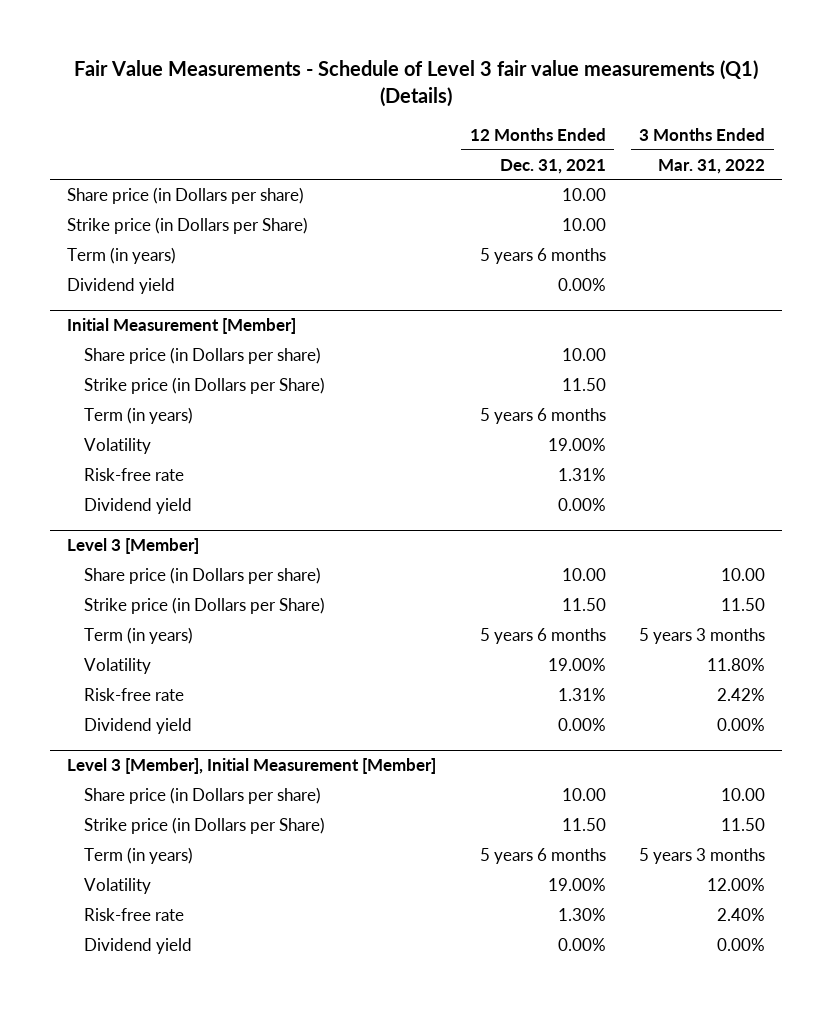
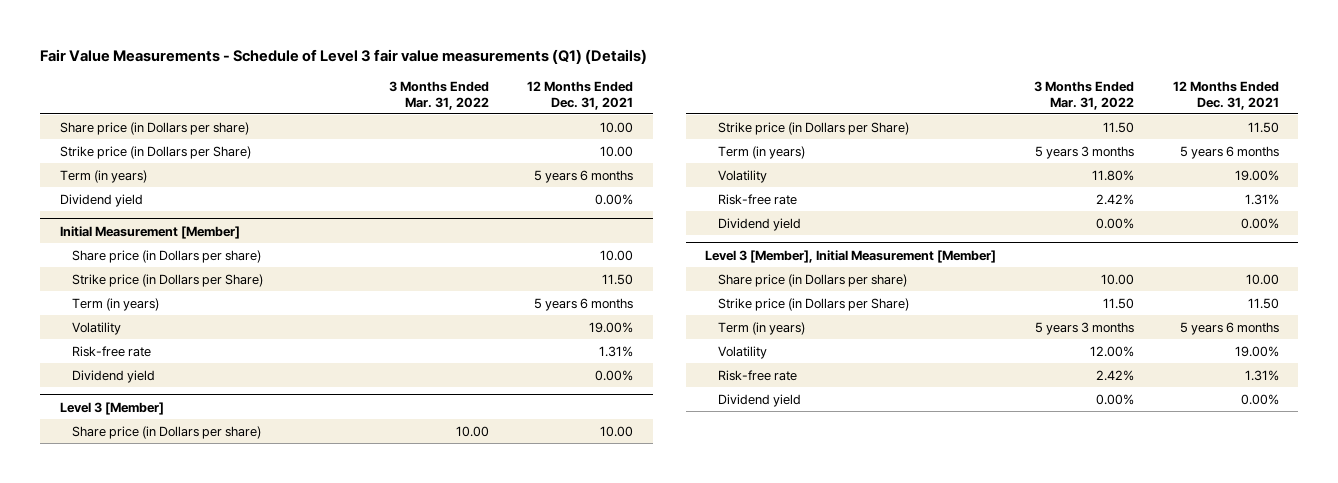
[557,908,606,922] 1.30% -> [1244,369,1279,381] 1.31%
[717,908,766,922] 2.40% -> [1096,369,1135,381] 2.42%

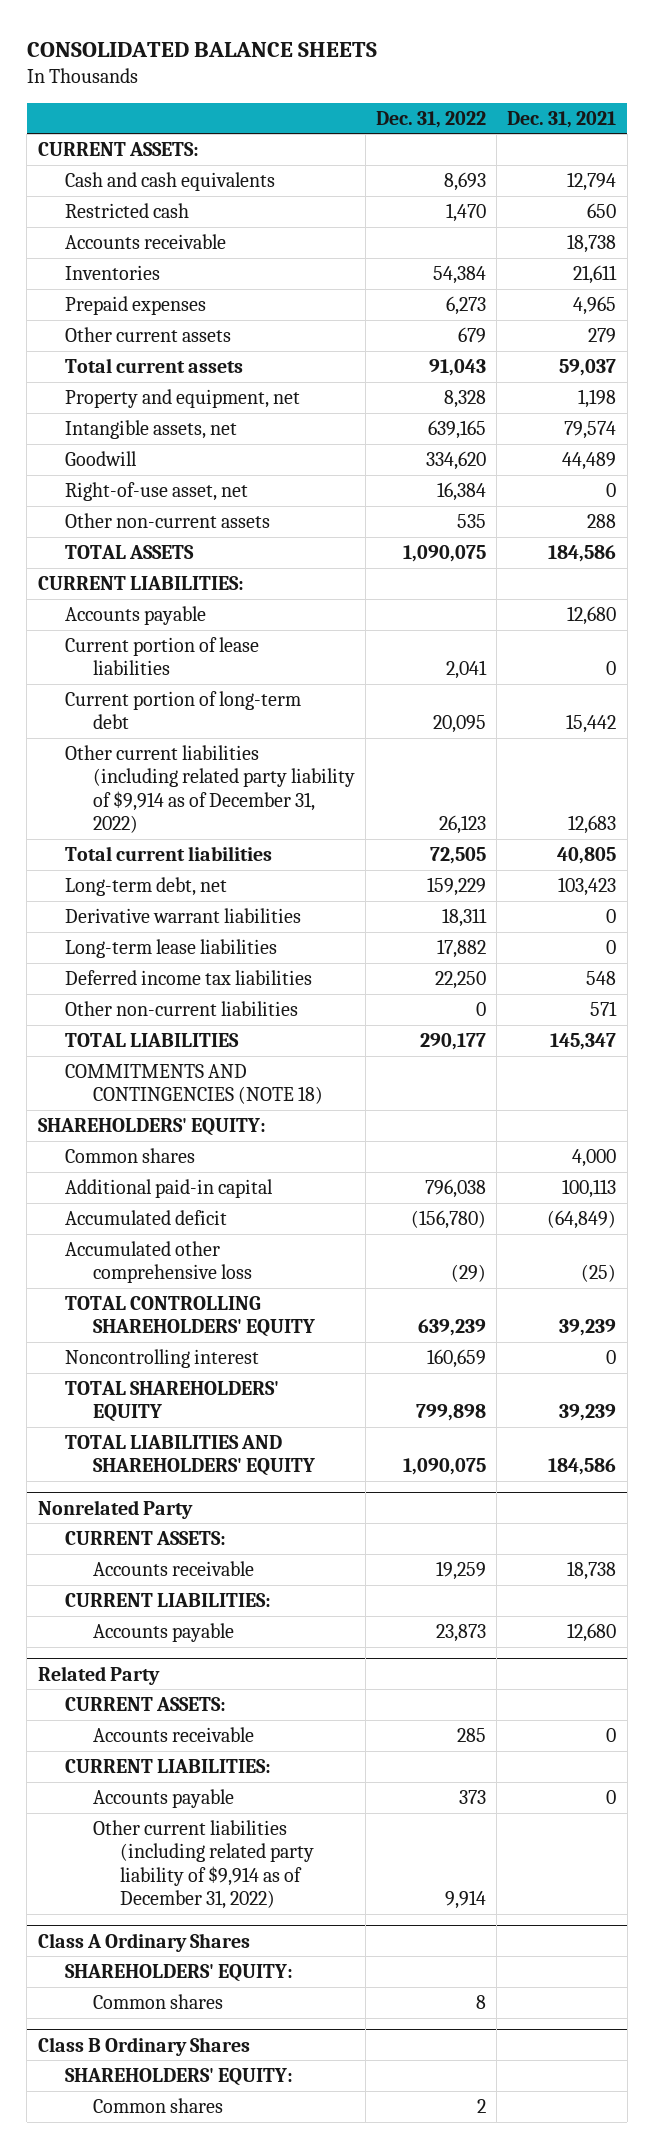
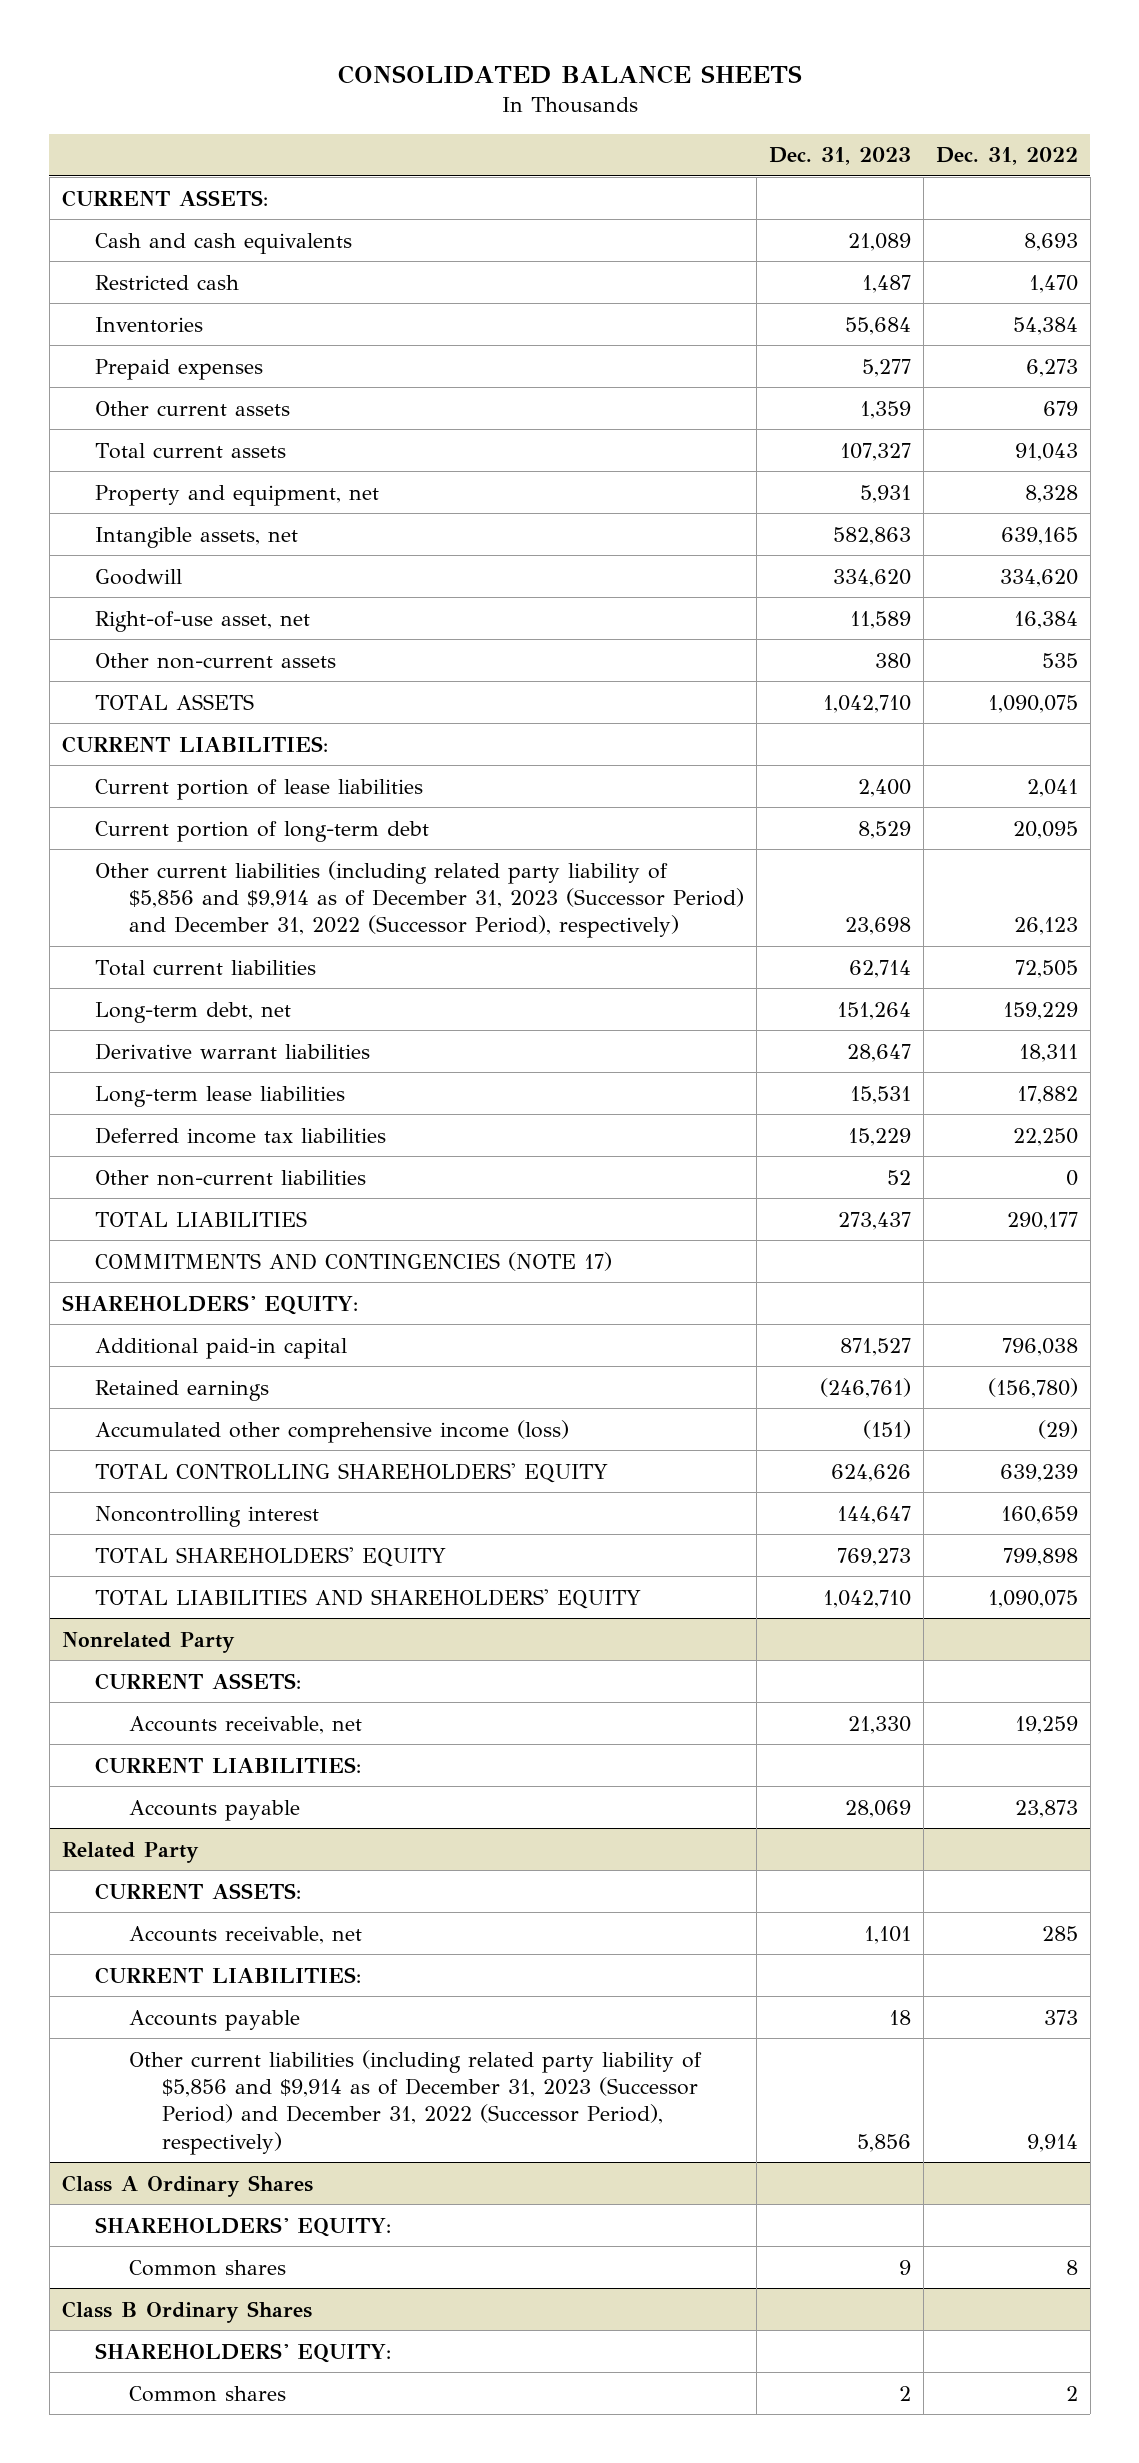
[507,110,617,128] Dec. 31, 2021 -> none
none -> [768,147,911,166] Dec. 31, 2023
[65,233,227,249] Accounts receivable -> none
[65,605,207,625] Accounts payable -> none
[65,744,355,834] Other current liabilities (including related party liability of $9,914 as of December 31, 2022) -> [95,860,744,939] Other current liabilities (including related party liability of $5,856 and $9,914 as of December 31, 2023 (Successor Period) and December 31, 2022 (Successor Period), respectively)
[65,1063,323,1105] COMMITMENTS AND CONTINGENCIES (NOTE 18) -> [95,1251,613,1271] COMMITMENTS AND CONTINGENCIES (NOTE 17)
[65,1147,196,1163] Common shares -> none
[65,1209,228,1225] Accumulated deficit -> [95,1379,270,1401] Retained earnings
[65,1240,252,1284] Accumulated other comprehensive loss -> [95,1419,570,1443] Accumulated other comprehensive income (loss)
[92,1560,254,1576] Accounts receivable -> [128,1715,362,1734] Accounts receivable, net
[92,1726,254,1742] Accounts receivable -> [128,1925,362,1944] Accounts receivable, net
[92,1819,315,1910] Other current liabilities (including related party liability of $9,914 as of December 31, 2022) -> [128,2049,702,2155] Other current liabilities (including related party liability of $5,856 and $9,914 as of December 31, 2023 (Successor Period) and December 31, 2022 (Successor Period), respectively)

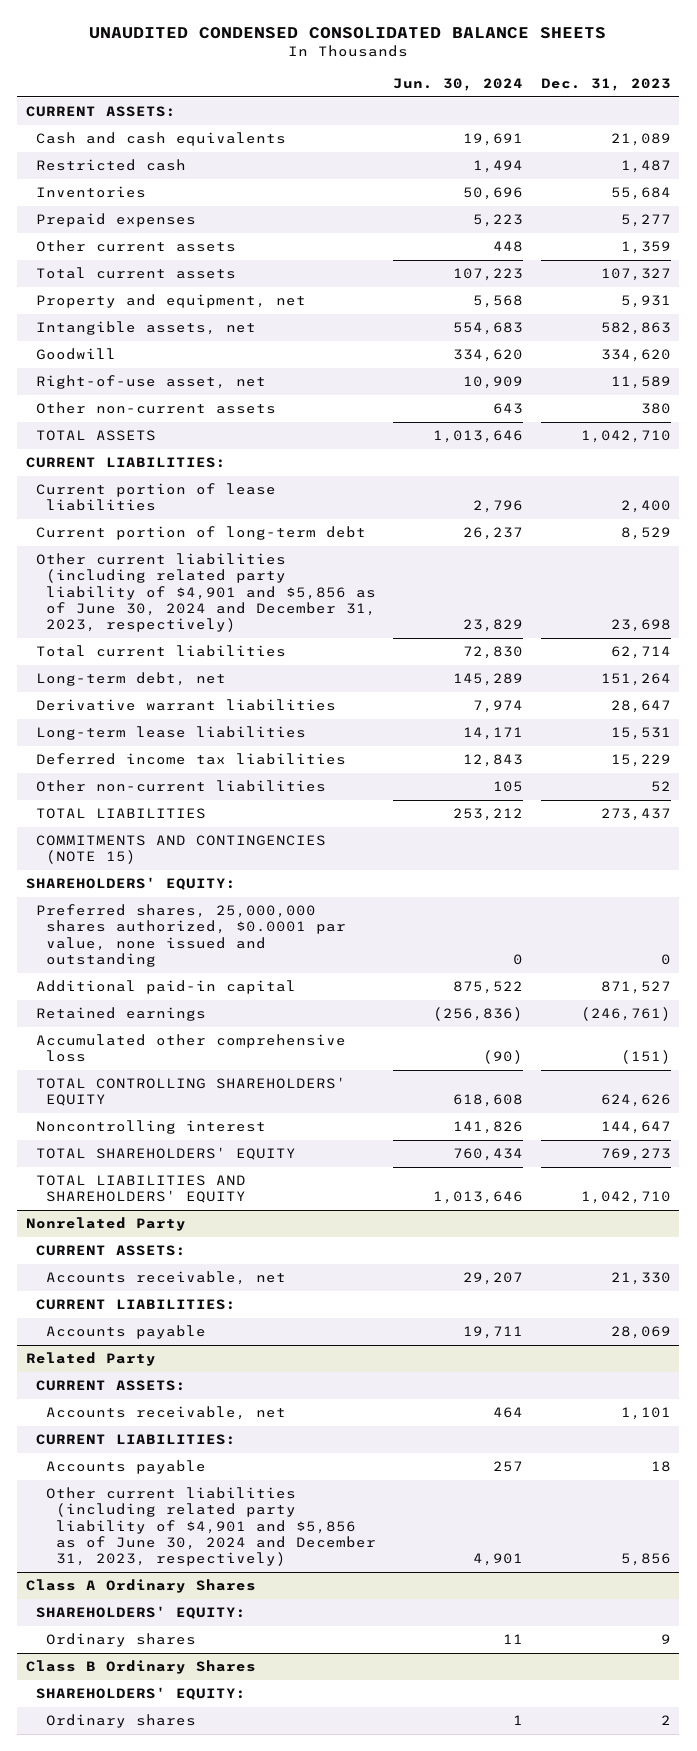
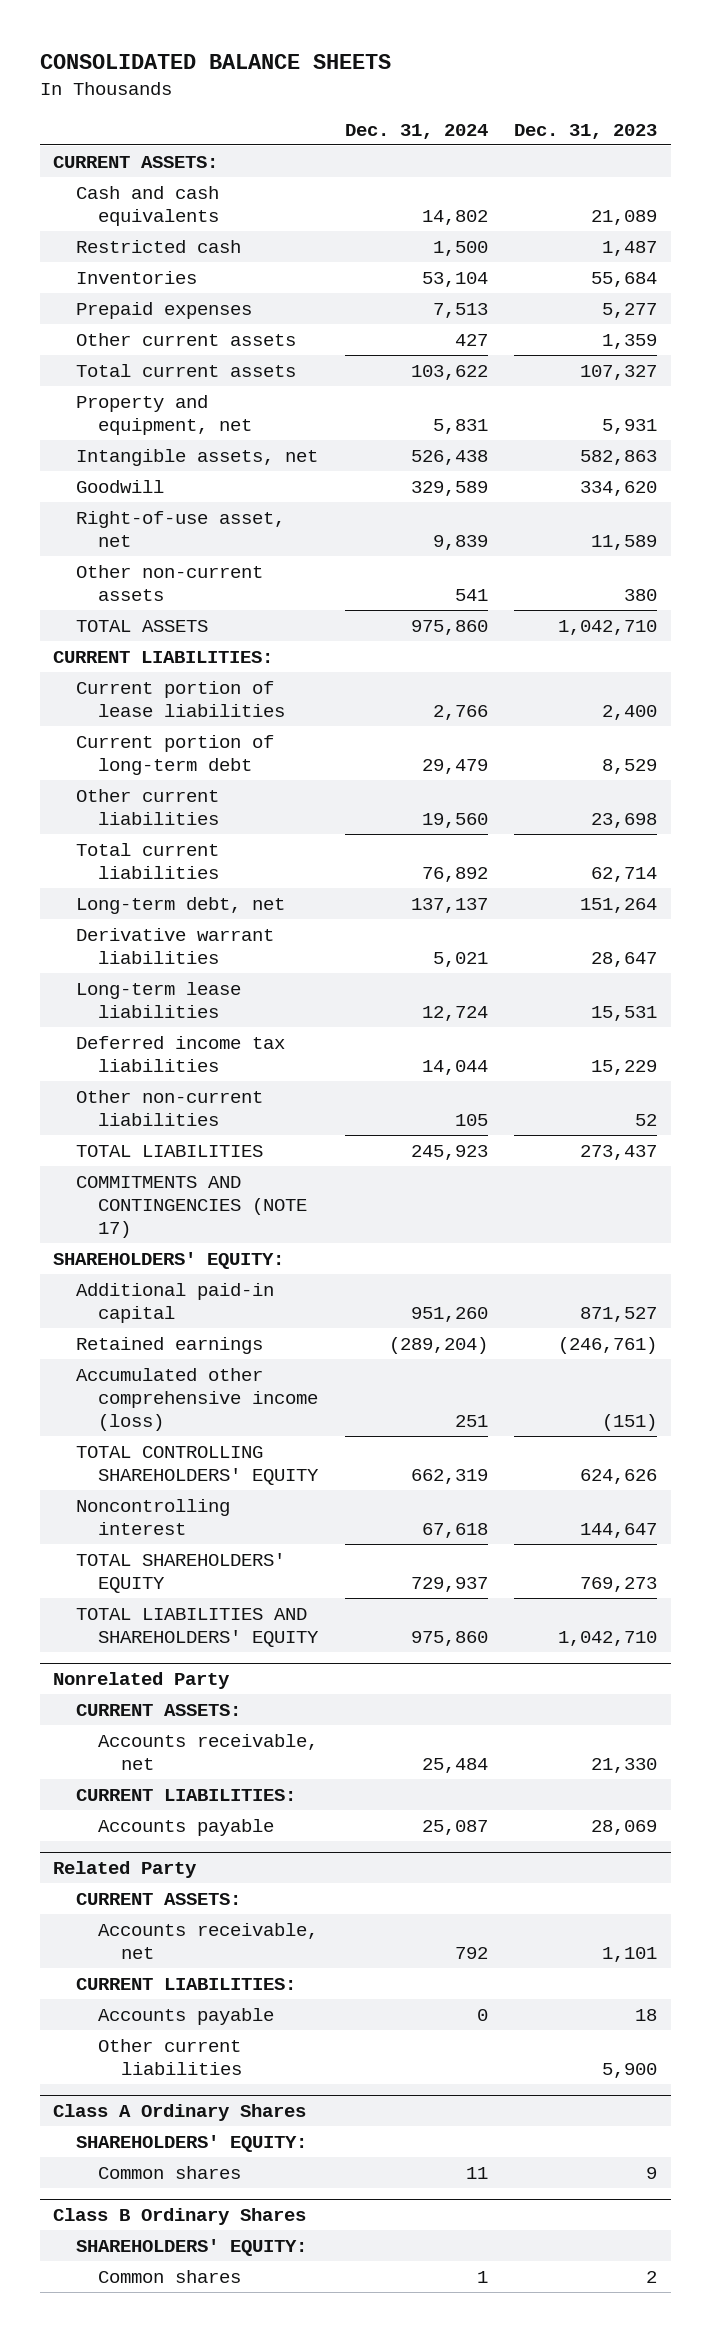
[89,27,607,40] UNAUDITED CONDENSED CONSOLIDATED BALANCE SHEETS -> [39,54,391,70] CONSOLIDATED BALANCE SHEETS
[393,78,524,92] Jun. 30, 2024 -> none
none -> [344,123,488,139] Dec. 31, 2024
[35,553,376,633] Other current liabilities (including related party liability of $4,901 and $5,856 as of June 30, 2024 and December 31, 2023, respectively) -> [75,788,220,825] Other current liabilities
[35,835,326,865] COMMITMENTS AND CONTINGENCIES (NOTE 15) -> [75,1175,308,1238] COMMITMENTS AND CONTINGENCIES (NOTE 17)
[35,904,346,967] Preferred shares, 25,000,000 shares authorized, $0.0001 par value, none issued and outstanding -> none
[35,1034,346,1063] Accumulated other comprehensive loss -> [75,1367,319,1431] Accumulated other comprehensive income (loss)
[45,1487,376,1567] Other current liabilities (including related party liability of $4,901 and $5,856 as of June 30, 2024 and December 31, 2023, respectively) -> none
none -> [98,2038,243,2075] Other current liabilities
[45,1633,196,1648] Ordinary shares -> [98,2165,242,2179] Common shares
[45,1714,196,1729] Ordinary shares -> [98,2269,242,2283] Common shares

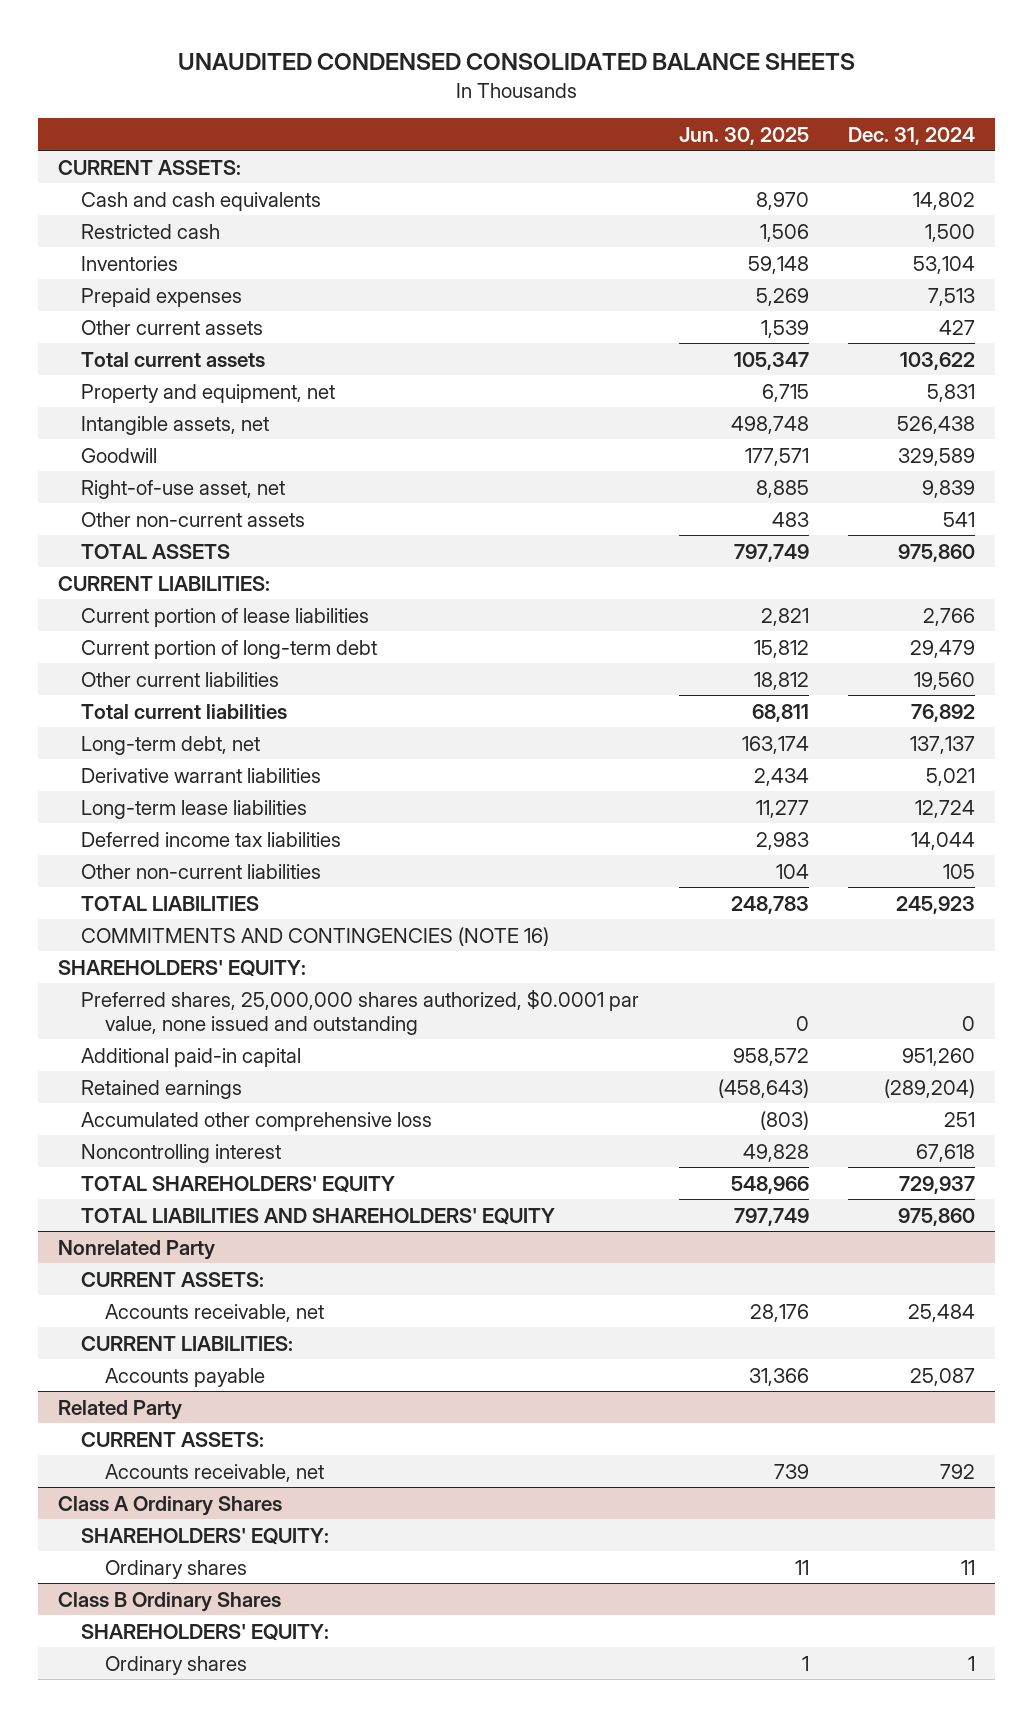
[39,54,391,70] CONSOLIDATED BALANCE SHEETS -> [177,52,855,70] UNAUDITED CONDENSED CONSOLIDATED BALANCE SHEETS
[514,123,658,139] Dec. 31, 2023 -> none
none -> [678,126,809,145] Jun. 30, 2025
[75,1175,308,1238] COMMITMENTS AND CONTINGENCIES (NOTE 17) -> [81,926,550,946] COMMITMENTS AND CONTINGENCIES (NOTE 16)
none -> [81,988,640,1035] Preferred shares, 25,000,000 shares authorized, $0.0001 par value, none issued and outstanding
[75,1445,320,1485] TOTAL CONTROLLING SHAREHOLDERS' EQUITY -> none
[75,1367,319,1431] Accumulated other comprehensive income (loss) -> [81,1111,433,1131] Accumulated other comprehensive loss
[75,1977,296,1990] CURRENT LIABILITIES: -> none
[98,2007,275,2025] Accounts payable -> none
[98,2038,243,2075] Other current liabilities -> none
[98,2165,242,2179] Common shares -> [104,1559,247,1579] Ordinary shares
[98,2269,242,2283] Common shares -> [104,1655,247,1675] Ordinary shares

